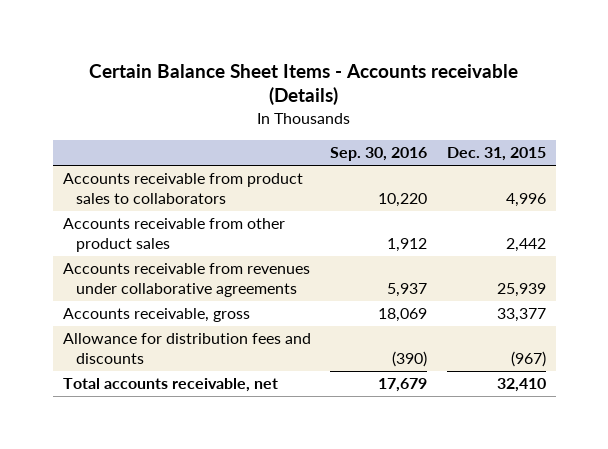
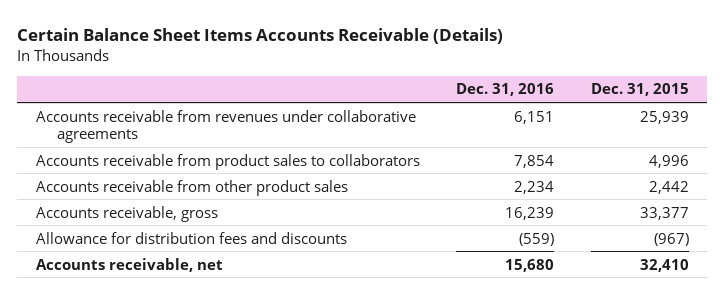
[89,63,519,106] Certain Balance Sheet Items - Accounts receivable (Details) -> [17,27,504,44] Certain Balance Sheet Items Accounts Receivable (Details)
[330,147,428,162] Sep. 30, 2016 -> none
none -> [456,83,555,97] Dec. 31, 2016
[62,263,310,298] Accounts receivable from revenues under collaborative agreements -> [35,109,416,143] Accounts receivable from revenues under collaborative agreements
[62,378,278,393] Total accounts receivable, net -> [35,257,223,272] Accounts receivable, net

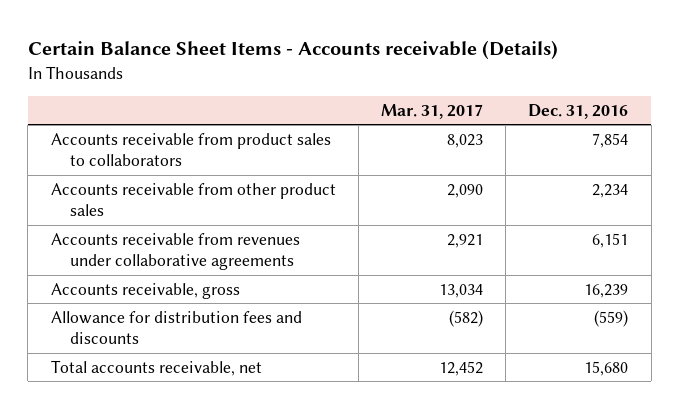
[17,27,504,44] Certain Balance Sheet Items Accounts Receivable (Details) -> [27,40,558,61] Certain Balance Sheet Items - Accounts receivable (Details)
[591,83,690,97] Dec. 31, 2015 -> none
none -> [381,103,484,119] Mar. 31, 2017
[35,109,416,143] Accounts receivable from revenues under collaborative agreements -> [50,232,300,271] Accounts receivable from revenues under collaborative agreements
[35,257,223,272] Accounts receivable, net -> [50,359,262,376] Total accounts receivable, net

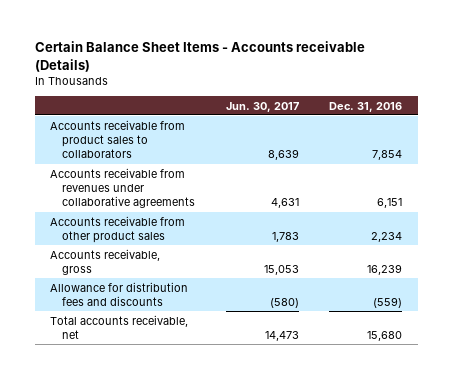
[381,103,484,119] Mar. 31, 2017 -> none
none -> [225,101,299,112] Jun. 30, 2017
[50,182,336,217] Accounts receivable from other product sales -> [50,215,186,243] Accounts receivable from other product sales

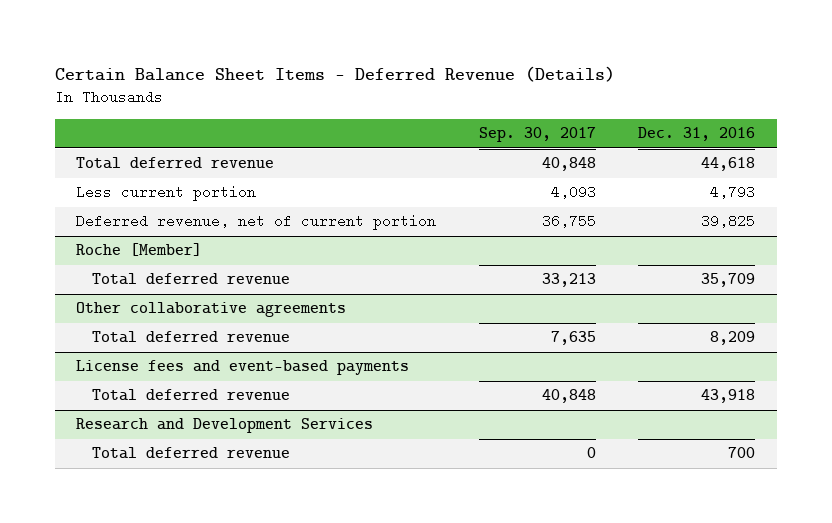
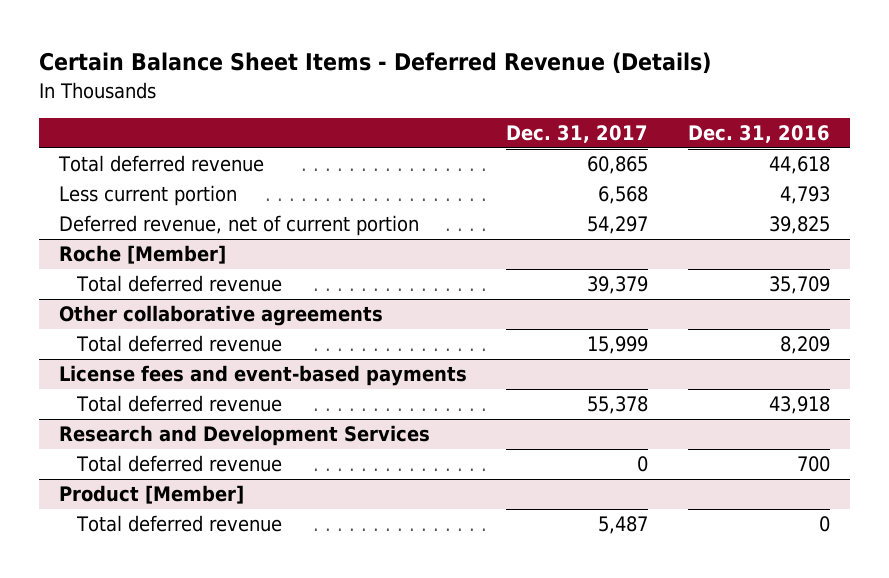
[478,127,596,143] Sep. 30, 2017 -> none
none -> [506,125,649,144] Dec. 31, 2017
none -> [58,485,244,505] Product [Member]
none -> [75,515,282,533] Total deferred revenue

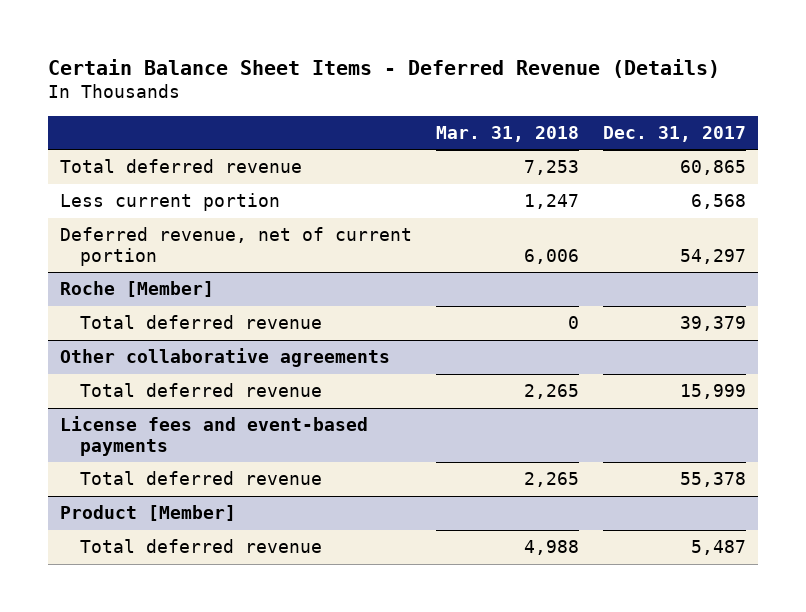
[687,125,830,144] Dec. 31, 2016 -> none
none -> [436,125,580,142] Mar. 31, 2018
[58,425,430,447] Research and Development Services -> none
[75,455,282,473] Total deferred revenue -> none

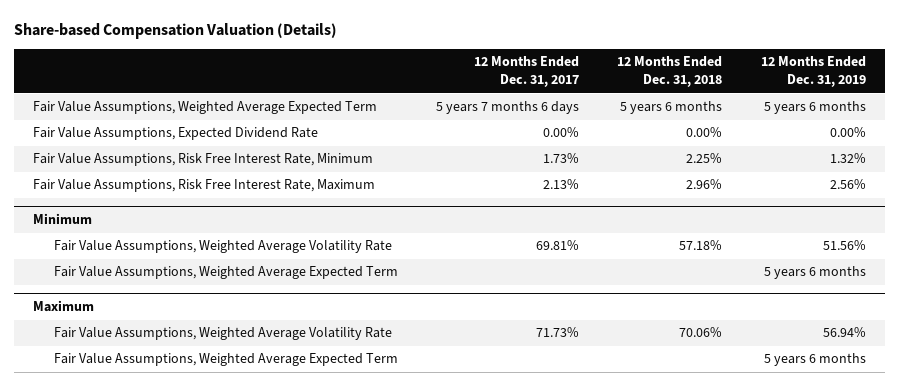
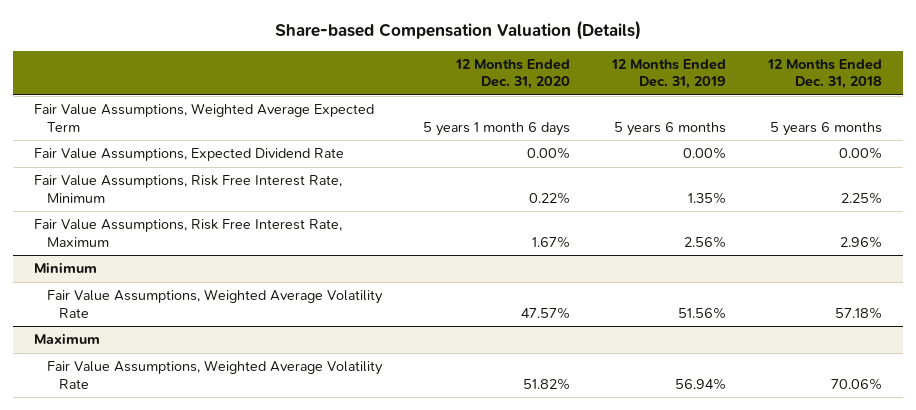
[474,56,580,88] 12 Months Ended Dec. 31, 2017 -> none
none -> [455,58,571,90] 12 Months Ended Dec. 31, 2020
[829,153,866,164] 1.32% -> [688,191,727,204] 1.35%
[54,266,399,280] Fair Value Assumptions, Weighted Average Expected Term -> none
[54,353,399,367] Fair Value Assumptions, Weighted Average Expected Term -> none

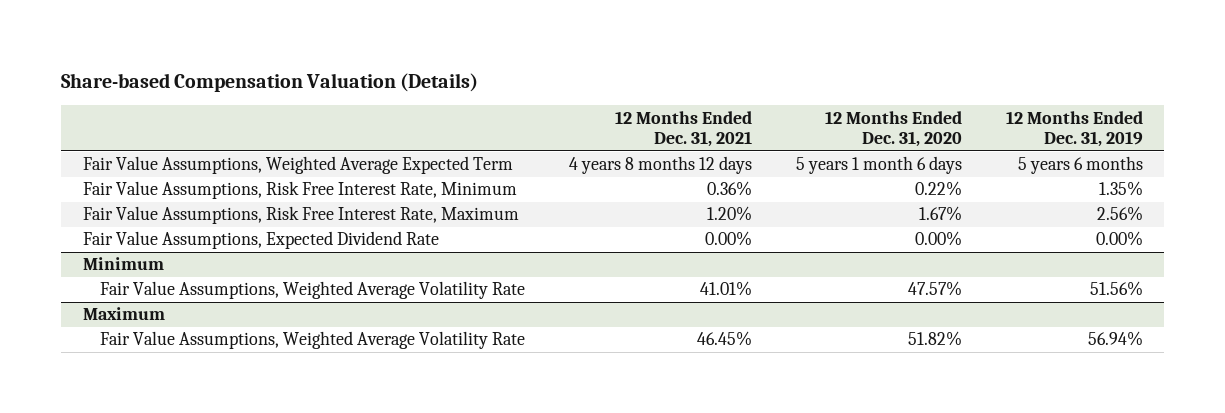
[766,58,882,90] 12 Months Ended Dec. 31, 2018 -> none
none -> [614,110,752,147] 12 Months Ended Dec. 31, 2021
[34,148,345,162] Fair Value Assumptions, Expected Dividend Rate -> [82,231,439,250] Fair Value Assumptions, Expected Dividend Rate

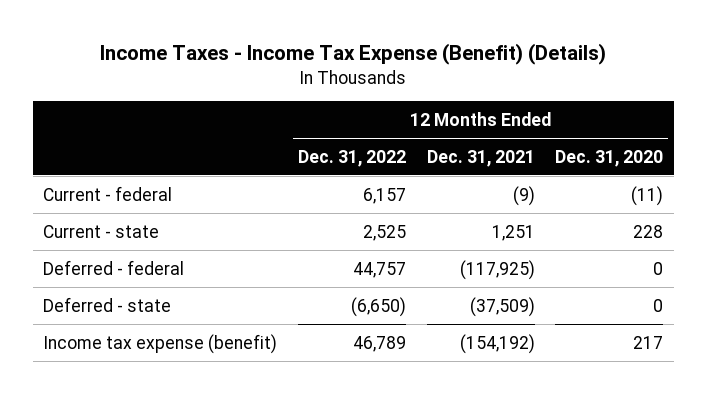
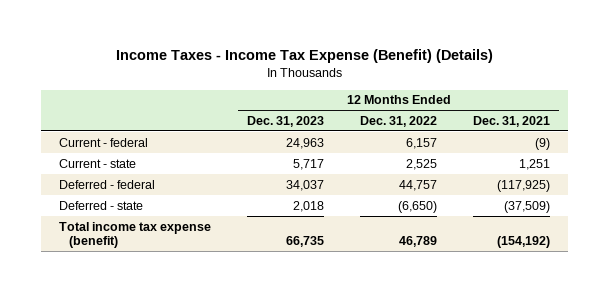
[555,149,664,167] Dec. 31, 2020 -> none
none -> [247,115,325,127] Dec. 31, 2023
[43,333,278,354] Income tax expense (benefit) -> [59,221,212,248] Total income tax expense (benefit)

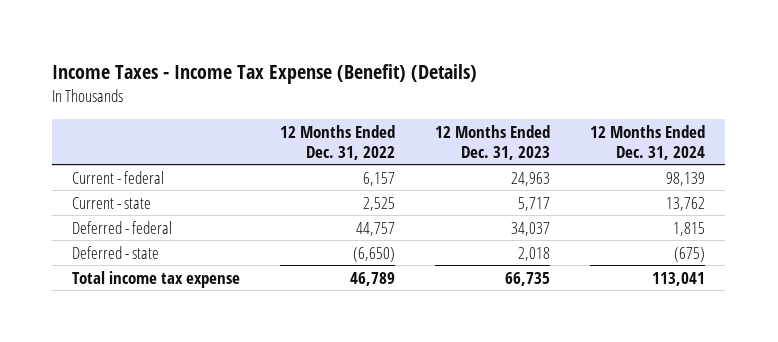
[473,115,551,127] Dec. 31, 2021 -> none
none -> [590,124,706,160] 12 Months Ended Dec. 31, 2024
[59,221,212,248] Total income tax expense (benefit) -> [72,270,241,288] Total income tax expense

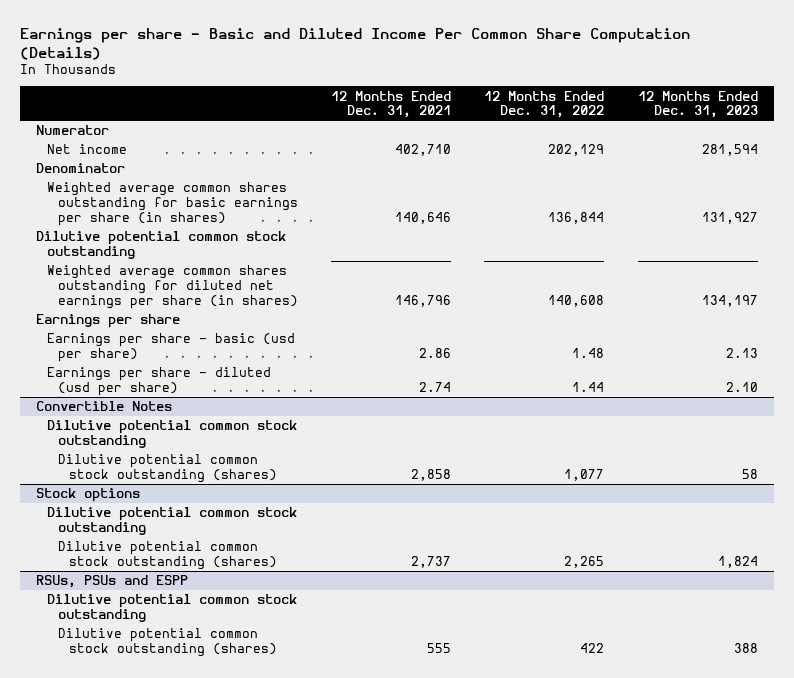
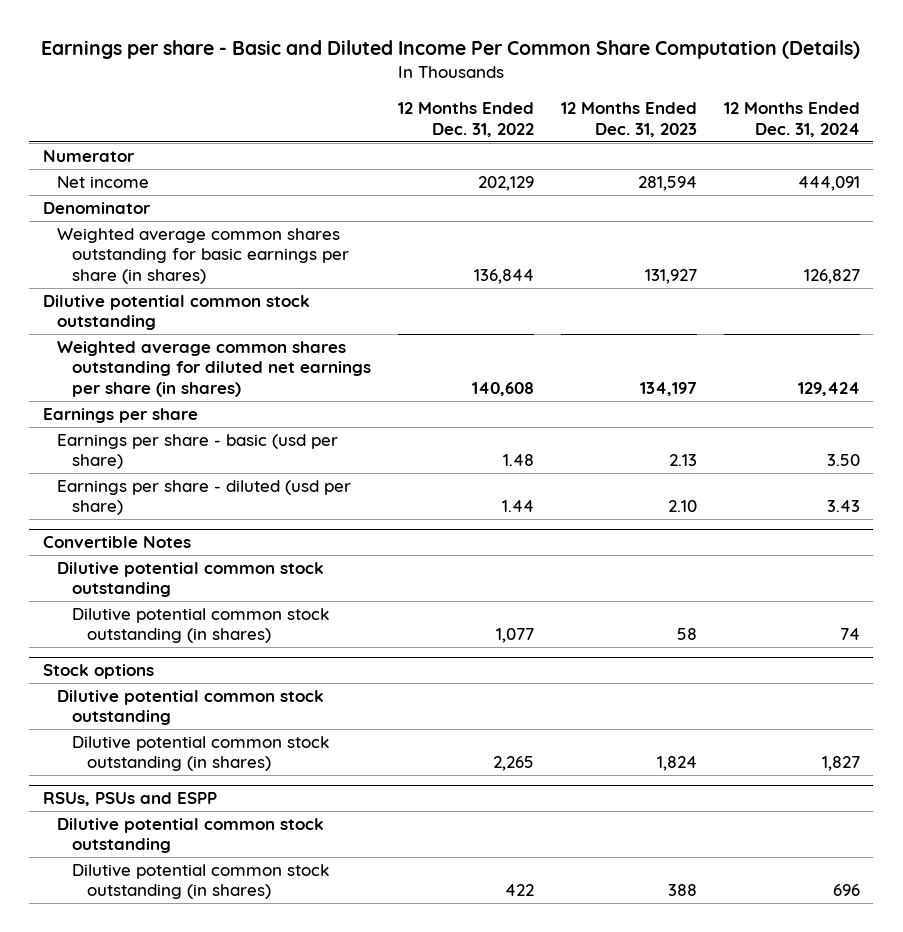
[331,90,452,119] 12 Months Ended Dec. 31, 2021 -> none
none -> [723,102,860,137] 12 Months Ended Dec. 31, 2024
[57,454,277,483] Dilutive potential common stock outstanding (shares) -> [72,608,330,644] Dilutive potential common stock outstanding (in shares)
[57,541,277,570] Dilutive potential common stock outstanding (shares) -> [72,736,330,772] Dilutive potential common stock outstanding (in shares)
[57,628,277,657] Dilutive potential common stock outstanding (shares) -> [72,864,330,900] Dilutive potential common stock outstanding (in shares)

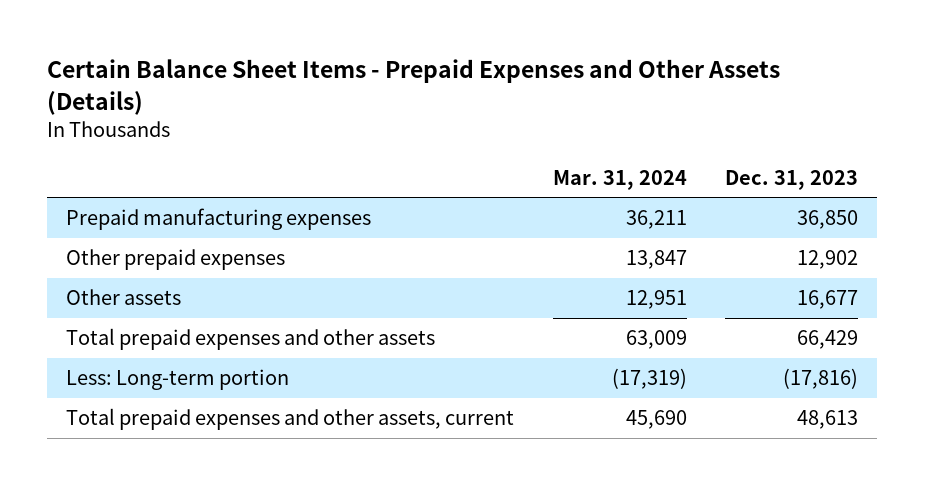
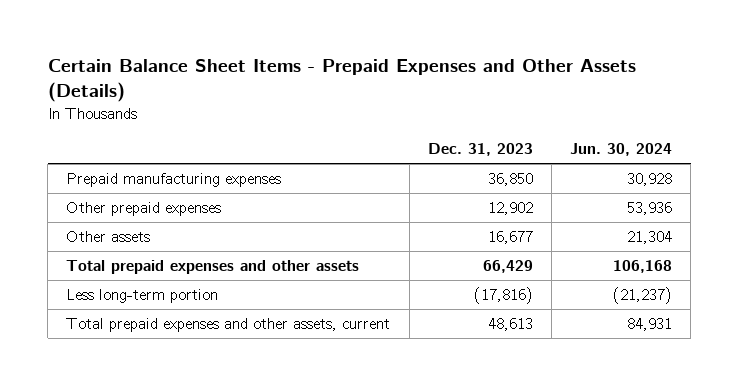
[552,169,687,190] Mar. 31, 2024 -> none
none -> [570,143,673,157] Jun. 30, 2024
[66,369,290,391] Less: Long-term portion -> [66,288,219,303] Less long-term portion

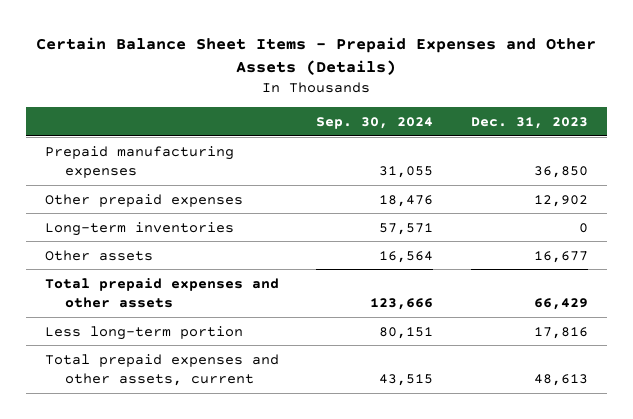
[570,143,673,157] Jun. 30, 2024 -> none
none -> [316,116,434,129] Sep. 30, 2024
none -> [44,221,234,236] Long-term inventories
[473,286,533,304] (17,816) -> [534,326,589,339] 17,816

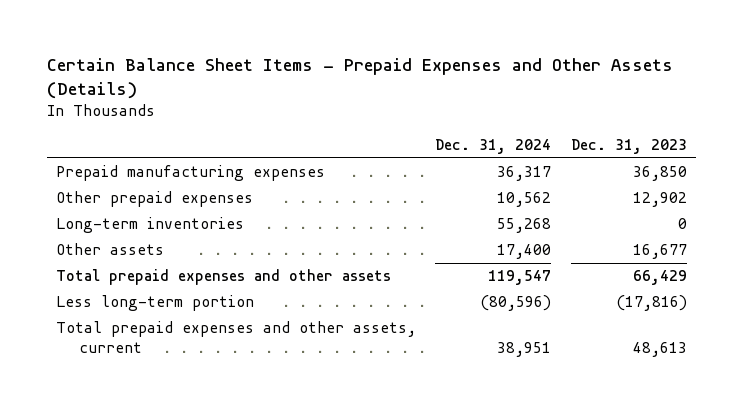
[316,116,434,129] Sep. 30, 2024 -> none
none -> [435,139,552,155] Dec. 31, 2024
[534,326,589,339] 17,816 -> [615,295,687,312] (17,816)

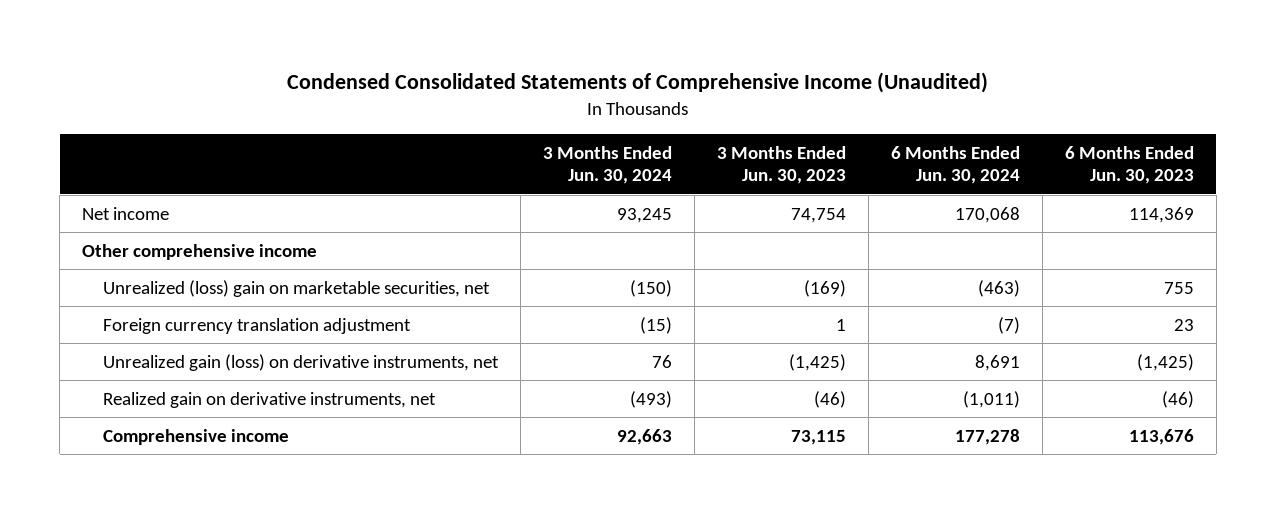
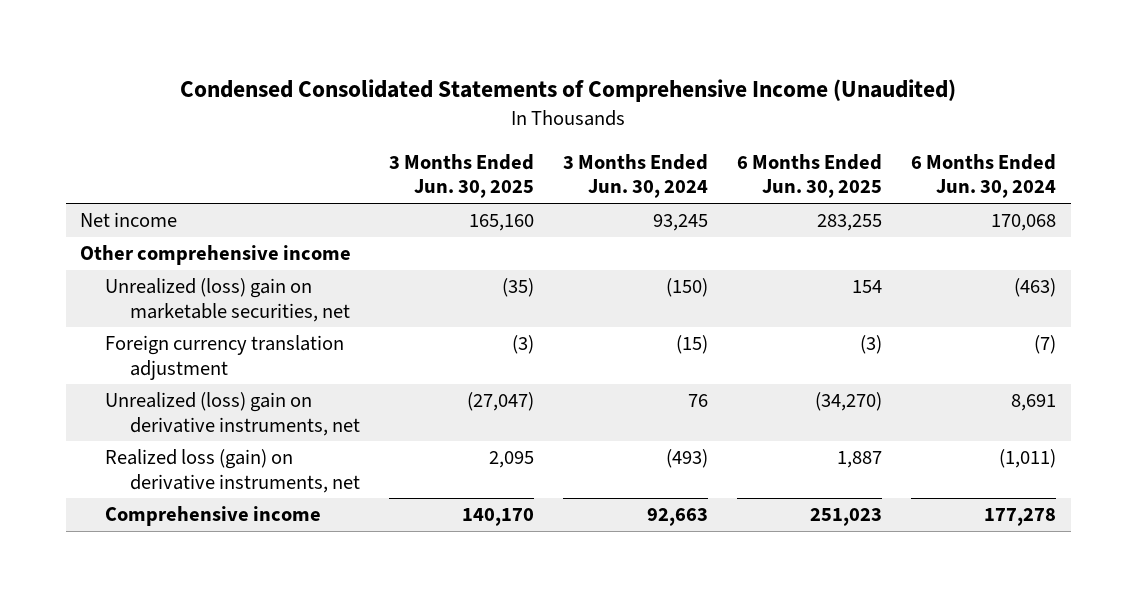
[716,145,846,185] 3 Months Ended Jun. 30, 2023 -> none
[1064,145,1194,185] 6 Months Ended Jun. 30, 2023 -> none
none -> [388,154,534,199] 3 Months Ended Jun. 30, 2025
none -> [736,154,882,199] 6 Months Ended Jun. 30, 2025
[102,353,499,371] Unrealized gain (loss) on derivative instruments, net -> [104,392,360,436] Unrealized (loss) gain on derivative instruments, net
[102,391,436,408] Realized gain on derivative instruments, net -> [104,449,360,493] Realized loss (gain) on derivative instruments, net

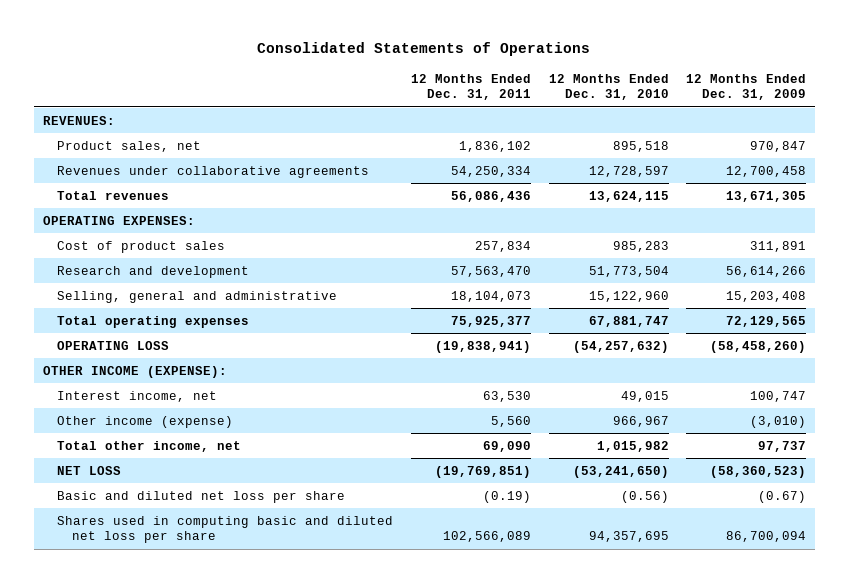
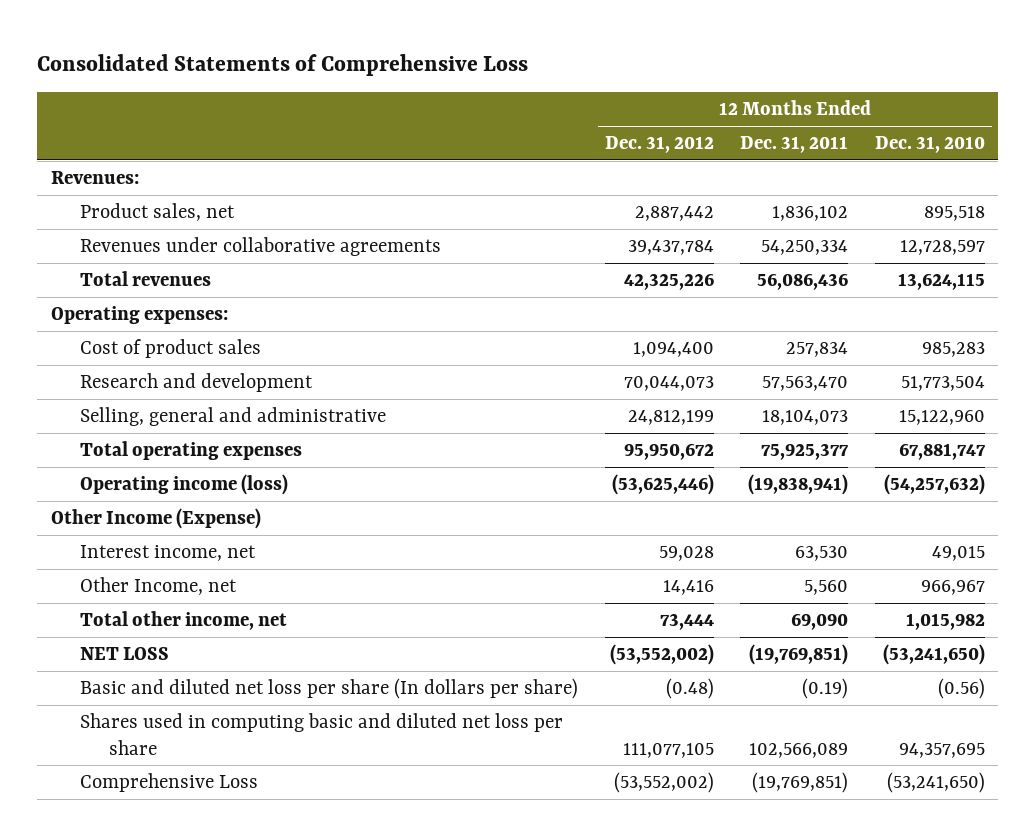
[257,42,591,57] Consolidated Statements of Operations -> [37,53,529,76] Consolidated Statements of Comprehensive Loss
[686,73,807,101] 12 Months Ended Dec. 31, 2009 -> none
none -> [604,136,714,154] Dec. 31, 2012
[42,115,115,125] REVENUES: -> [50,170,139,184] Revenues:
[42,215,195,225] OPERATING EXPENSES: -> [50,305,228,324] Operating expenses:
[57,340,170,350] OPERATING LOSS -> [80,473,289,495] Operating income (loss)
[42,365,227,378] OTHER INCOME (EXPENSE): -> [50,507,261,529] Other Income (Expense)
[57,415,234,428] Other income (expense) -> [80,576,238,595] Other Income, net
[57,490,346,503] Basic and diluted net loss per share -> [80,677,579,699] Basic and diluted net loss per share (In dollars per share)
none -> [80,772,259,792] Comprehensive Loss

